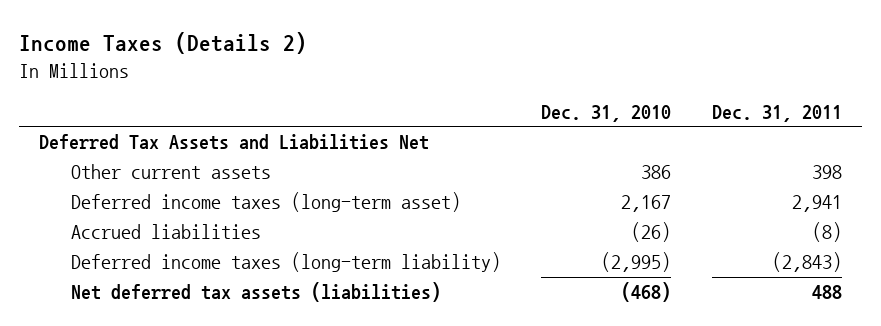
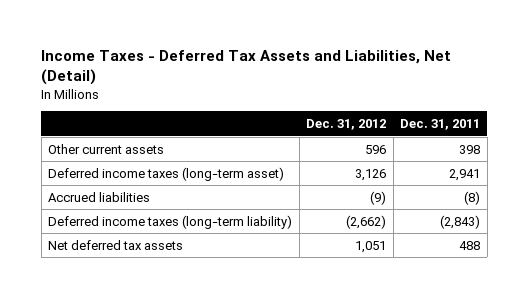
[18,31,307,54] Income Taxes (Details 2) -> [41,50,452,86] Income Taxes - Deferred Tax Assets and Liabilities, Net (Detail)
[541,104,672,122] Dec. 31, 2010 -> none
none -> [306,119,387,131] Dec. 31, 2012
[39,134,430,151] Deferred Tax Assets and Liabilities Net -> none
[70,282,441,303] Net deferred tax assets (liabilities) -> [48,239,184,250] Net deferred tax assets

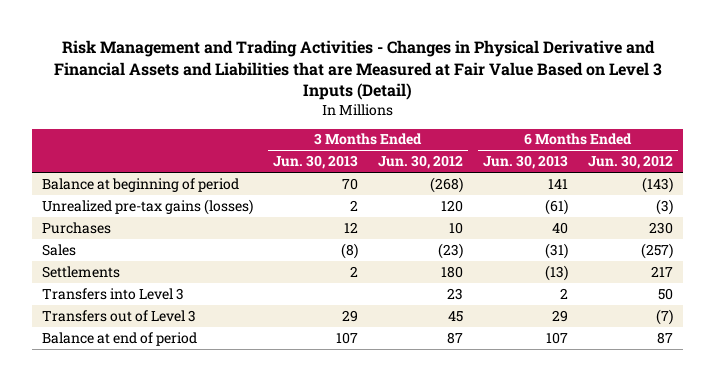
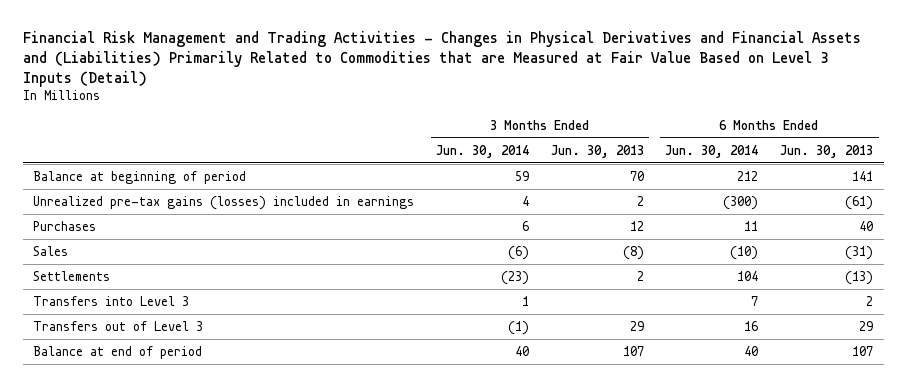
[53,40,662,101] Risk Management and Trading Activities - Changes in Physical Derivative and Financial Assets and Liabilities that are Measured at Fair Value Based on Level 3 Inputs (Detail) -> [22,30,861,87] Financial Risk Management and Trading Activities - Changes in Physical Derivatives and Financial Assets and (Liabilities) Primarily Related to Commodities that are Measured at Fair Value Based on Level 3 Inputs (Detail)
[378,155,464,170] Jun. 30, 2012 -> none
[588,155,674,170] Jun. 30, 2012 -> none
none -> [436,144,530,158] Jun. 30, 2014
none -> [665,144,759,158] Jun. 30, 2014
[42,198,254,215] Unrealized pre-tax gains (losses) -> [33,195,415,210] Unrealized pre-tax gains (losses) included in earnings

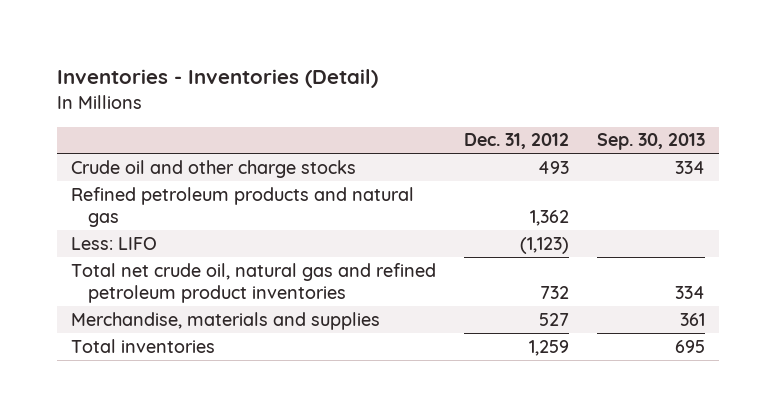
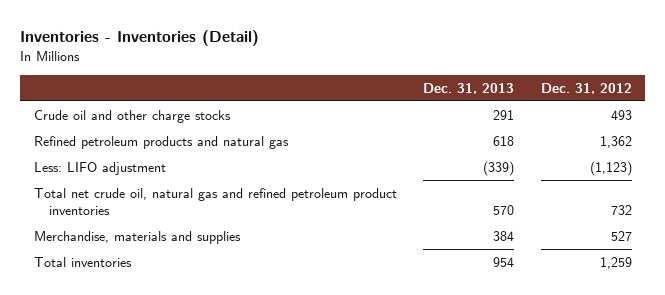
[596,133,705,151] Sep. 30, 2013 -> none
none -> [423,82,515,94] Dec. 31, 2013
[70,236,157,250] Less: LIFO -> [33,161,166,175] Less: LIFO adjustment

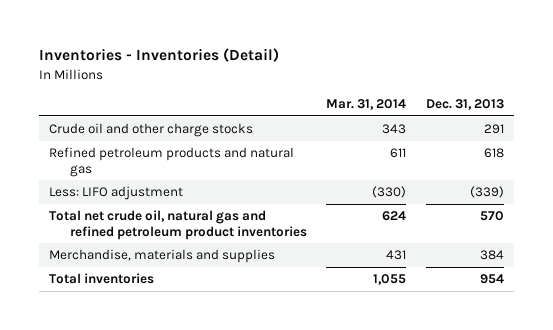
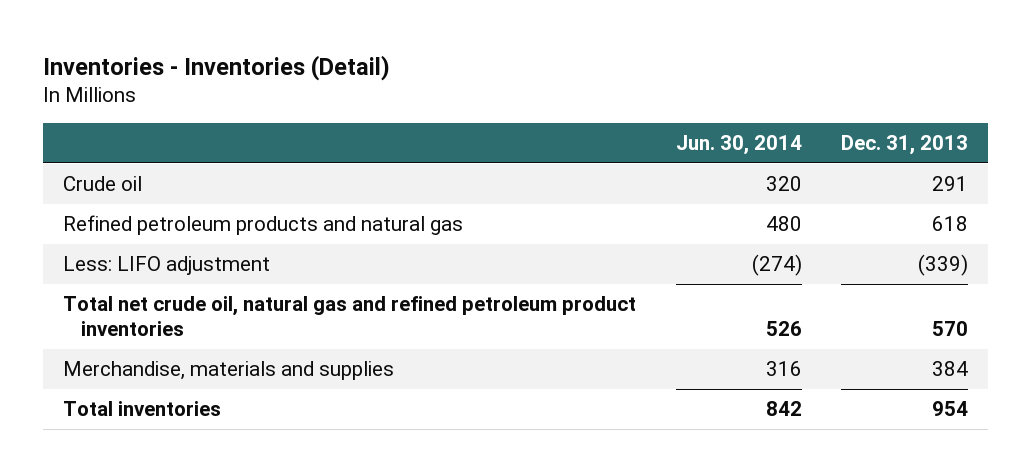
[326,99,407,111] Mar. 31, 2014 -> none
none -> [675,135,802,156] Jun. 30, 2014
[49,123,254,138] Crude oil and other charge stocks -> [62,176,142,192] Crude oil

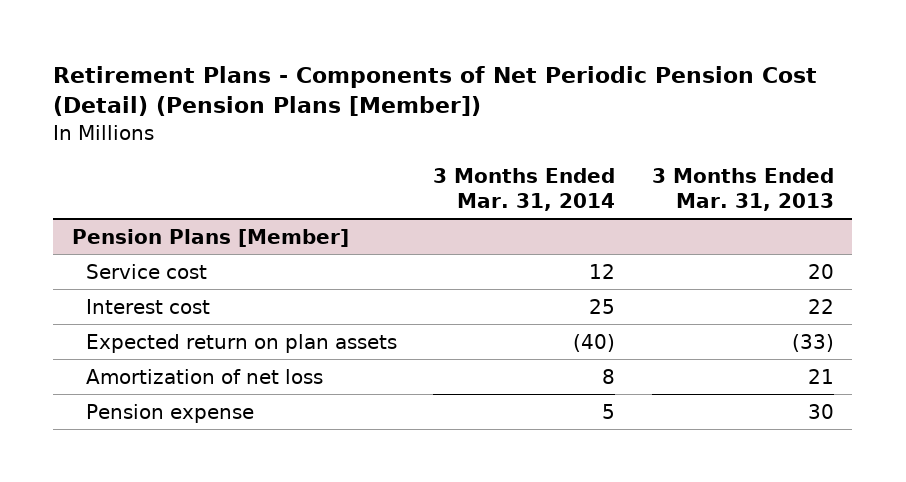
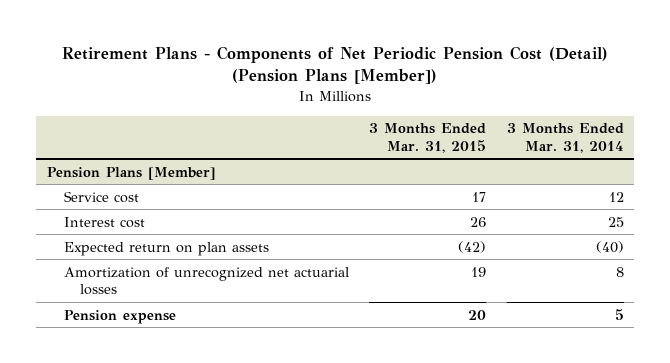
[652,168,835,212] 3 Months Ended Mar. 31, 2013 -> none
none -> [369,123,487,153] 3 Months Ended Mar. 31, 2015
[85,368,323,384] Amortization of net loss -> [63,266,349,296] Amortization of unrecognized net actuarial losses

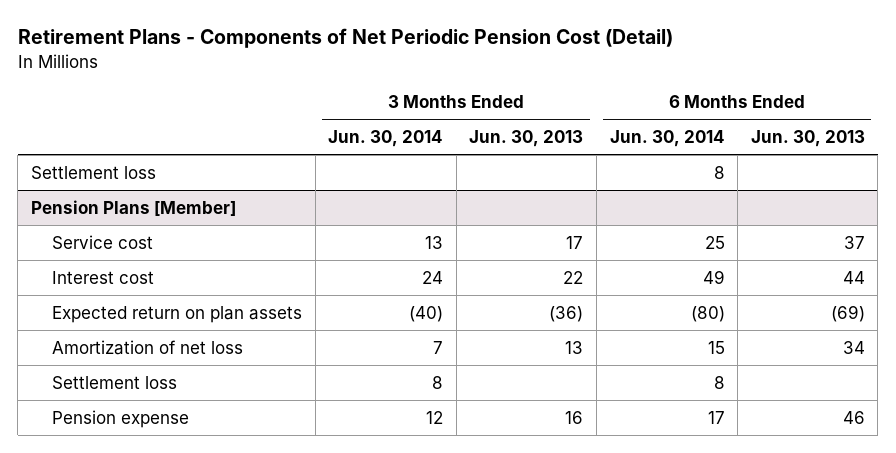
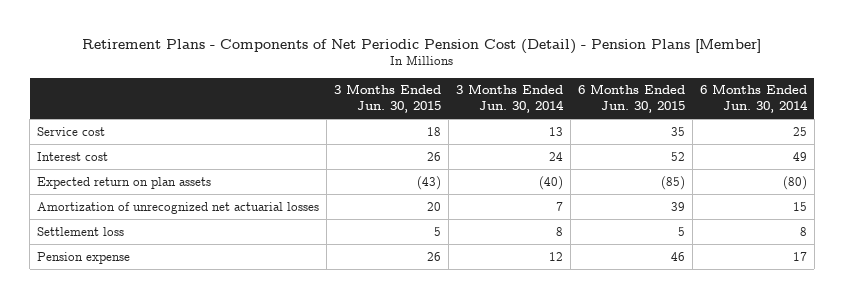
[17,28,673,49] Retirement Plans - Components of Net Periodic Pension Cost (Detail) -> [81,38,761,54] Retirement Plans - Components of Net Periodic Pension Cost (Detail) - Pension Plans [Member]
[469,130,584,148] Jun. 30, 2013 -> none
[750,130,865,148] Jun. 30, 2013 -> none
none -> [333,84,441,113] 3 Months Ended Jun. 30, 2015
none -> [577,84,685,113] 6 Months Ended Jun. 30, 2015
[30,165,156,179] Settlement loss -> none
[30,199,236,216] Pension Plans [Member] -> none
[51,339,243,355] Amortization of net loss -> [37,201,320,214] Amortization of unrecognized net actuarial losses

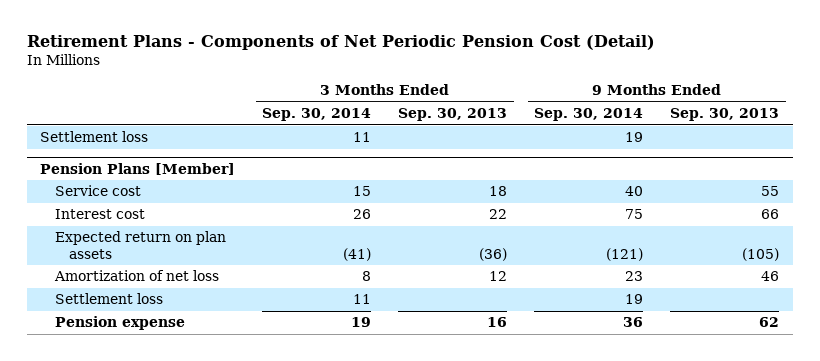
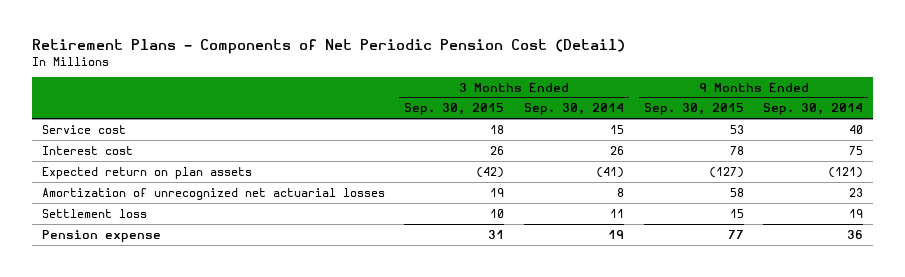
[398,108,508,122] Sep. 30, 2013 -> none
[670,108,780,122] Sep. 30, 2013 -> none
none -> [404,103,505,116] Sep. 30, 2015
none -> [643,103,744,116] Sep. 30, 2015
[40,131,149,143] Settlement loss -> none
[40,162,236,175] Pension Plans [Member] -> none
[53,270,219,282] Amortization of net loss -> [41,187,385,200] Amortization of unrecognized net actuarial losses

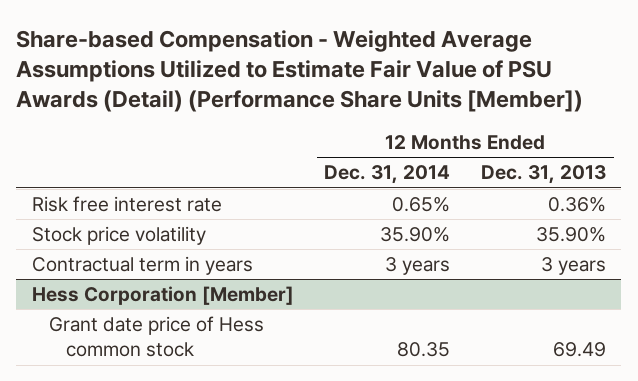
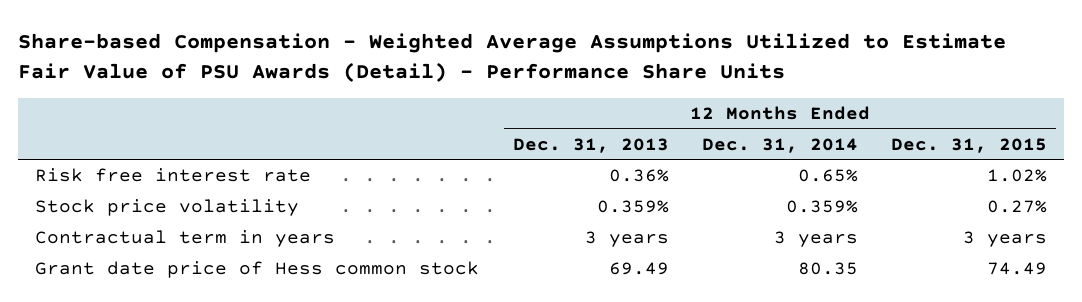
[16,29,584,113] Share-based Compensation - Weighted Average Assumptions Utilized to Estimate Fair Value of PSU Awards (Detail) (Performance Share Units [Member]) -> [18,33,1007,83] Share-based Compensation - Weighted Average Assumptions Utilized to Estimate Fair Value of PSU Awards (Detail) - Performance Share Units
none -> [891,137,1048,153] Dec. 31, 2015
[380,227,451,243] 35.90% -> [785,200,858,214] 0.359%
[536,227,607,243] 35.90% -> [596,200,669,214] 0.359%
[31,286,294,306] Hess Corporation [Member] -> none

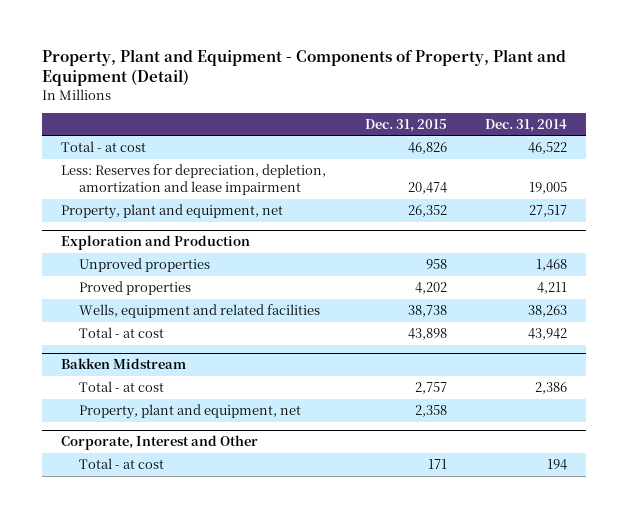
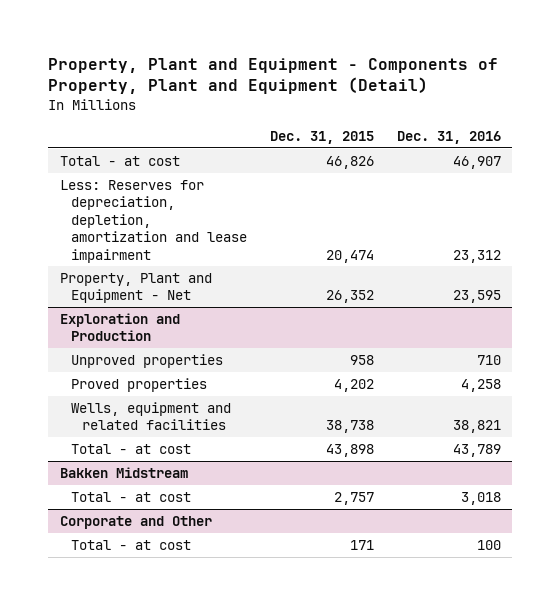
[484,118,567,132] Dec. 31, 2014 -> none
none -> [396,131,501,145] Dec. 31, 2016
[61,204,284,220] Property, plant and equipment, net -> [59,272,212,304] Property, Plant and Equipment - Net
[78,404,301,420] Property, plant and equipment, net -> none
[61,435,259,451] Corporate, Interest and Other -> [59,515,212,529] Corporate and Other

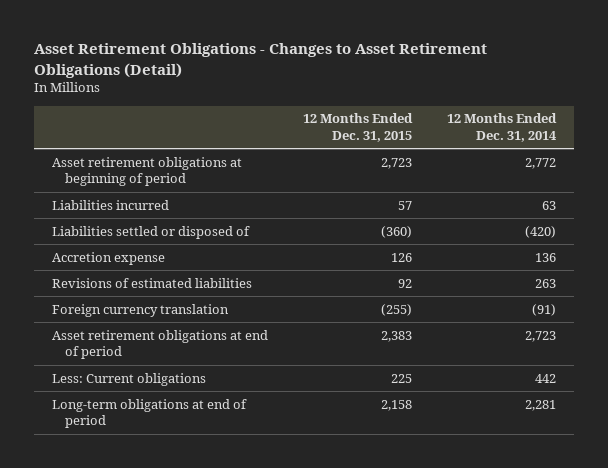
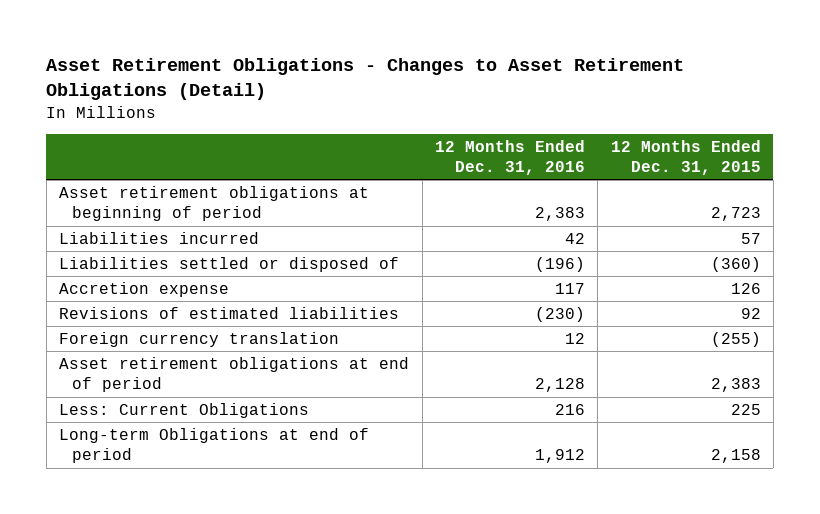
[447,113,558,142] 12 Months Ended Dec. 31, 2014 -> none
none -> [434,139,585,175] 12 Months Ended Dec. 31, 2016
[51,372,206,386] Less: Current obligations -> [59,402,310,418] Less: Current Obligations
[51,398,247,429] Long-term obligations at end of period -> [59,427,370,464] Long-term Obligations at end of period

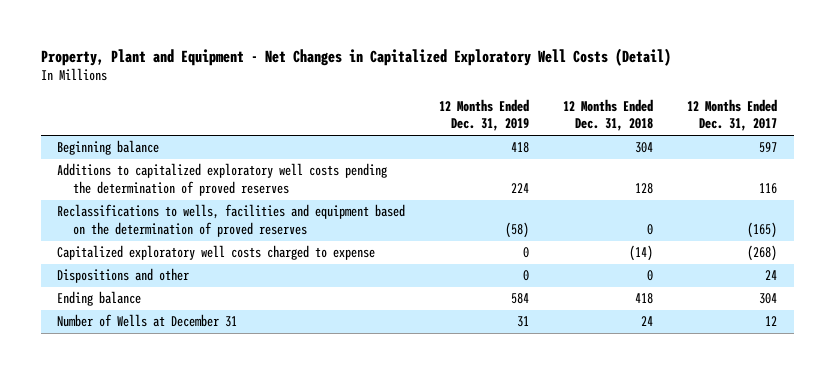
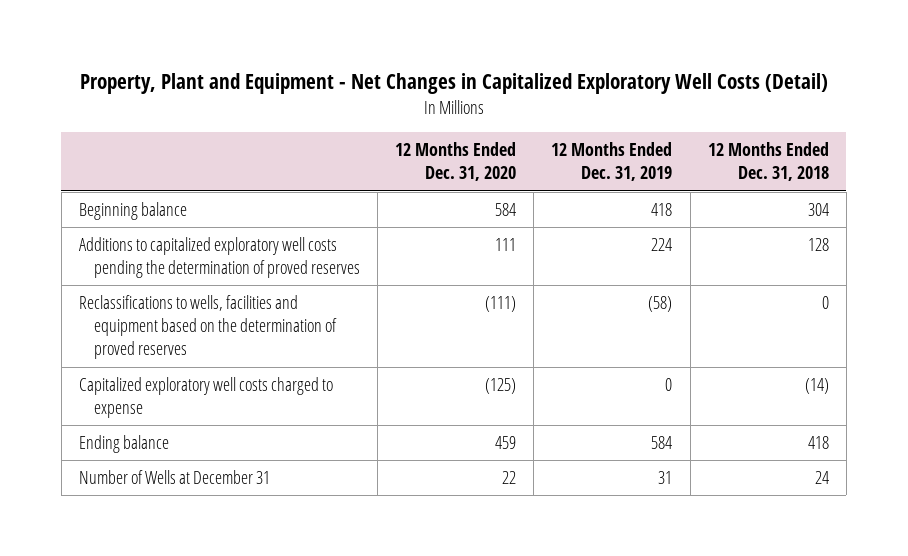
[687,98,778,132] 12 Months Ended Dec. 31, 2017 -> none
none -> [395,142,517,182] 12 Months Ended Dec. 31, 2020
[57,268,190,284] Dispositions and other -> none

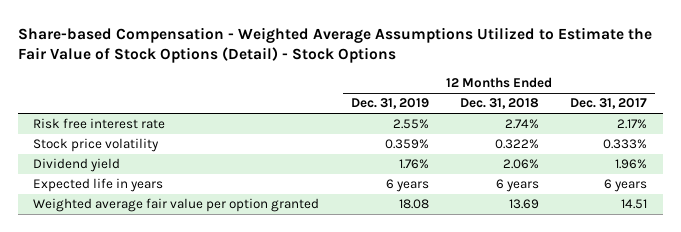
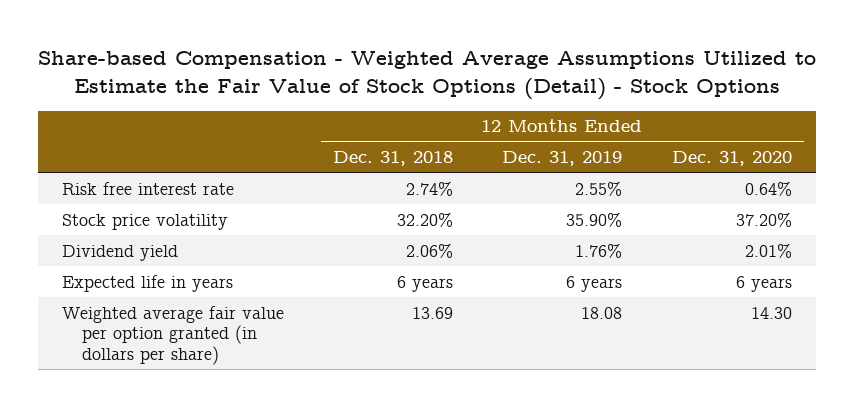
[570,98,648,110] Dec. 31, 2017 -> none
none -> [671,151,792,167] Dec. 31, 2020
[384,139,429,150] 0.359% -> [566,211,623,227] 35.90%
[495,139,540,150] 0.322% -> [397,211,454,227] 32.20%
[33,198,320,213] Weighted average fair value per option granted -> [62,305,285,365] Weighted average fair value per option granted (in dollars per share)

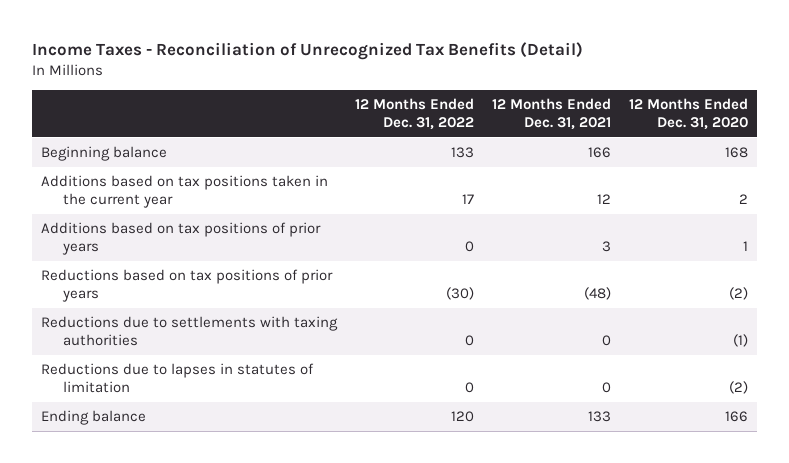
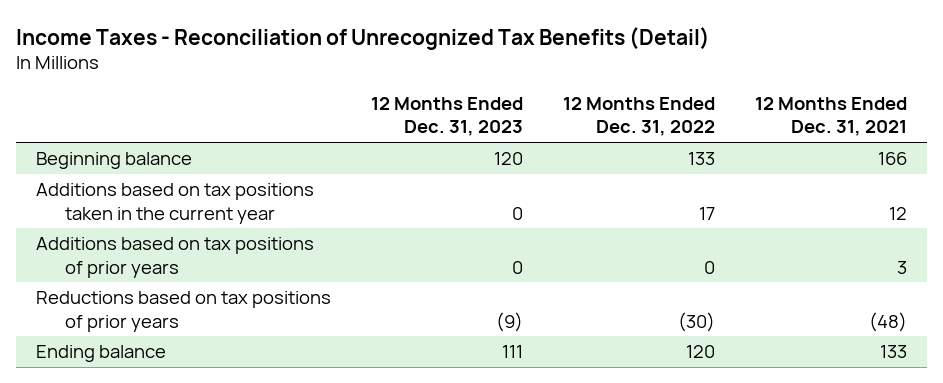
[628,97,748,131] 12 Months Ended Dec. 31, 2020 -> none
none -> [371,97,524,137] 12 Months Ended Dec. 31, 2023
[41,315,339,347] Reductions due to settlements with taxing authorities -> none
[41,362,315,394] Reductions due to lapses in statutes of limitation -> none

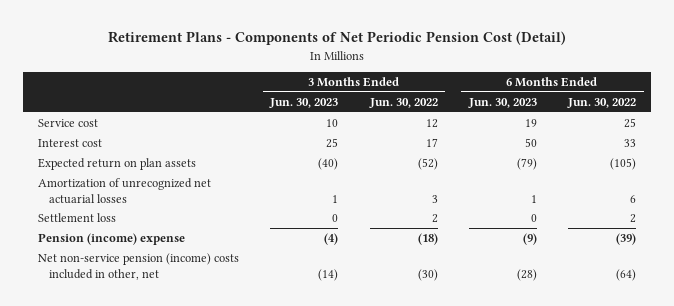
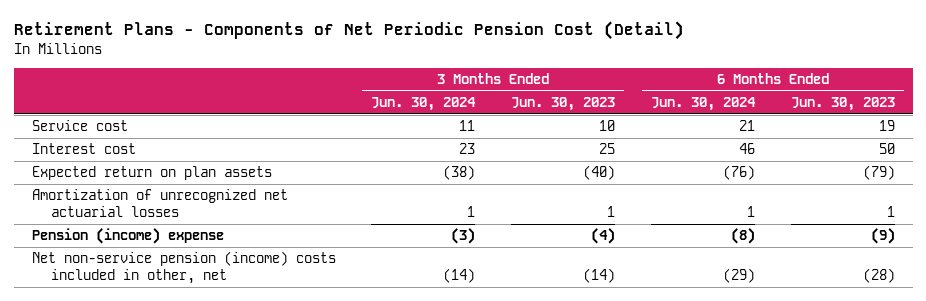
[368,97,438,108] Jun. 30, 2022 -> none
[566,97,636,108] Jun. 30, 2022 -> none
none -> [371,97,477,112] Jun. 30, 2024
none -> [651,97,757,112] Jun. 30, 2024
[38,212,117,222] Settlement loss -> none

